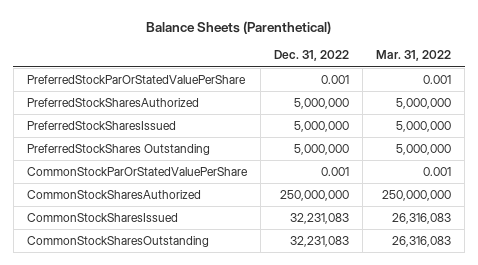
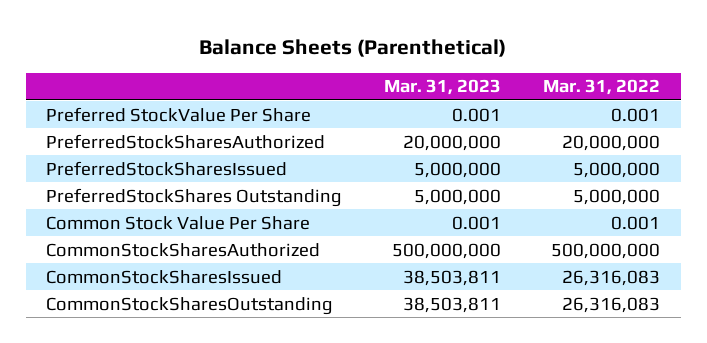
[273,50,349,62] Dec. 31, 2022 -> none
none -> [384,79,502,96] Mar. 31, 2023
[26,74,246,84] PreferredStockParOrStatedValuePerShare -> [46,106,312,122] Preferred StockValue Per Share
[395,97,451,109] 5,000,000 -> [562,134,661,151] 20,000,000
[26,166,248,176] CommonStockParOrStatedValuePerShare -> [46,215,311,230] Common Stock Value Per Share
[381,189,451,201] 250,000,000 -> [551,242,661,259] 500,000,000

